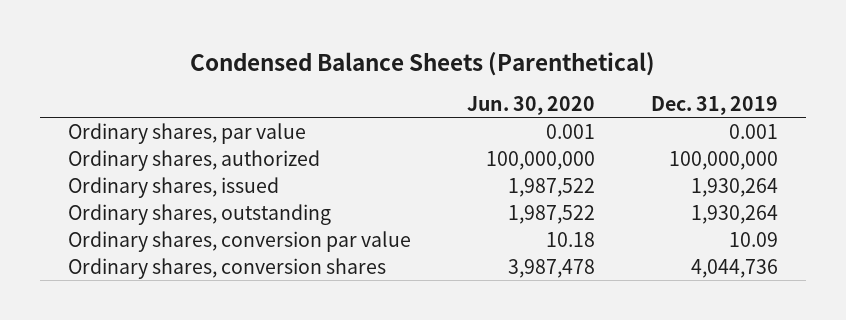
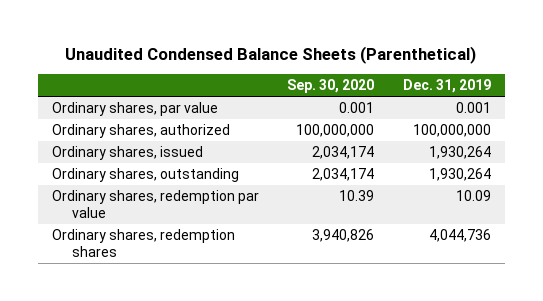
[190,51,656,76] Condensed Balance Sheets (Parenthetical) -> [65,45,477,64] Unaudited Condensed Balance Sheets (Parenthetical)
[467,95,596,115] Jun. 30, 2020 -> none
none -> [287,79,375,94] Sep. 30, 2020
[68,230,412,252] Ordinary shares, conversion par value -> [52,190,260,219] Ordinary shares, redemption par value
[68,257,387,279] Ordinary shares, conversion shares -> [52,229,236,258] Ordinary shares, redemption shares

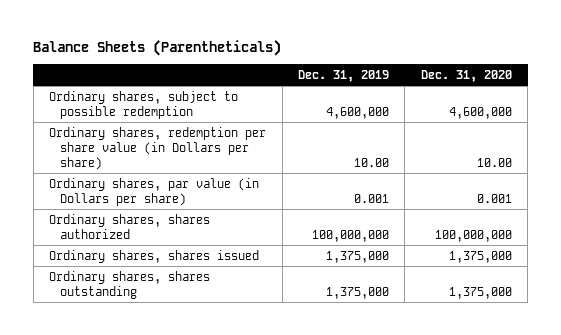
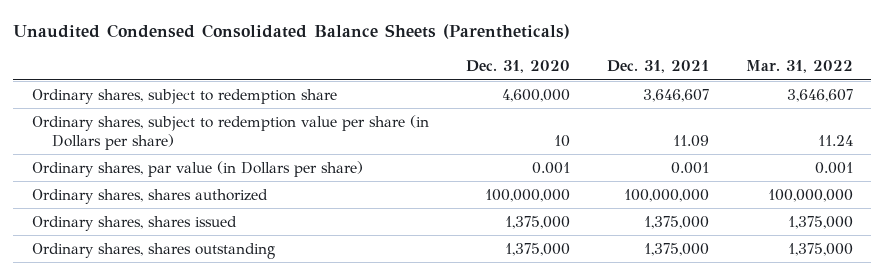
[33,40,282,57] Balance Sheets (Parentheticals) -> [12,23,570,39] Unaudited Condensed Consolidated Balance Sheets (Parentheticals)
[298,70,390,83] Dec. 31, 2019 -> none
none -> [606,60,709,74] Dec. 31, 2021
none -> [745,60,853,74] Mar. 31, 2022
[49,90,239,119] Ordinary shares, subject to possible redemption -> [31,89,337,105] Ordinary shares, subject to redemption share
[49,126,267,171] Ordinary shares, redemption per share value (in Dollars per share) -> [31,115,429,150] Ordinary shares, subject to redemption value per share (in Dollars per share)
[476,158,512,168] 10.00 -> [553,134,570,147] 10

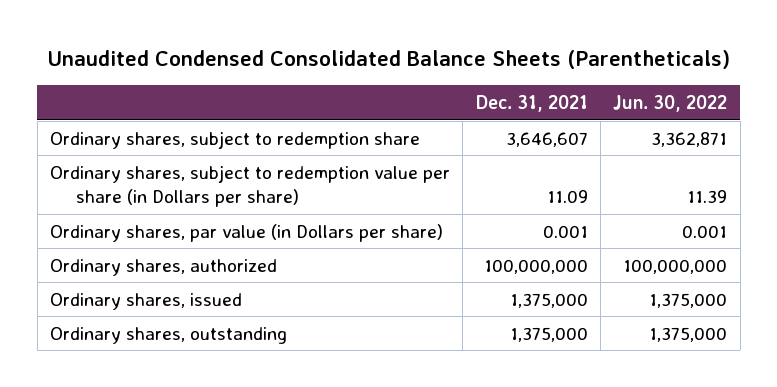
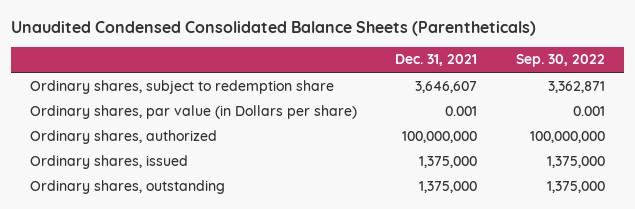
[613,94,728,112] Jun. 30, 2022 -> none
none -> [515,54,605,68] Sep. 30, 2022
[49,164,450,207] Ordinary shares, subject to redemption value per share (in Dollars per share) -> none

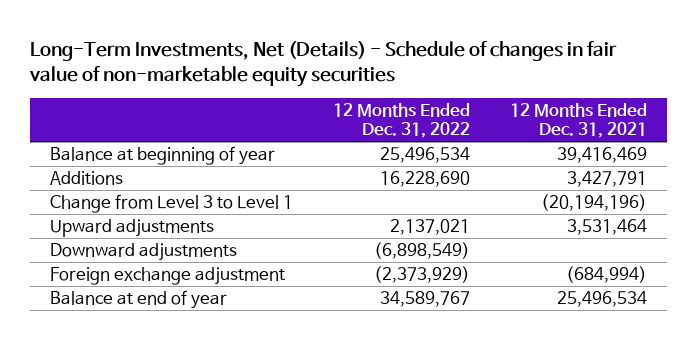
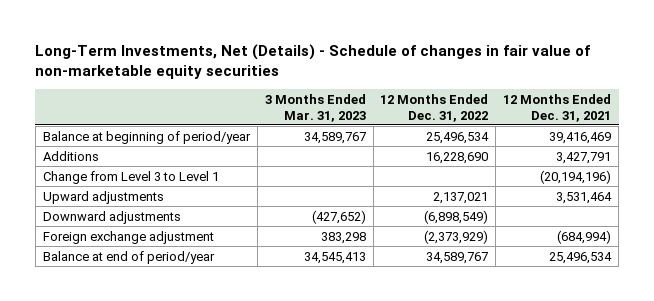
none -> [264,93,366,122] 3 Months Ended Mar. 31, 2023
[50,145,276,165] Balance at beginning of year -> [42,130,251,144] Balance at beginning of period/year
[50,289,228,309] Balance at end of year -> [42,250,215,264] Balance at end of period/year

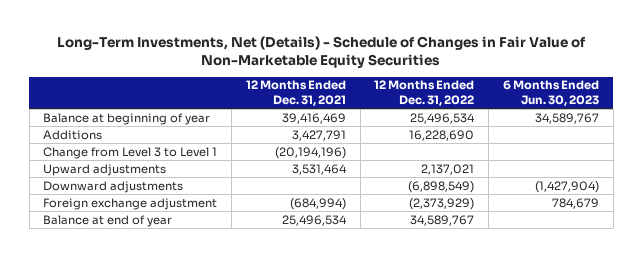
[35,43,591,80] Long-Term Investments, Net (Details) - Schedule of changes in fair value of non-marketable equity securities -> [57,36,587,69] Long-Term Investments, Net (Details) - Schedule of Changes in Fair Value of Non-Marketable Equity Securities
[264,93,366,122] 3 Months Ended Mar. 31, 2023 -> none
none -> [502,80,599,106] 6 Months Ended Jun. 30, 2023
[42,130,251,144] Balance at beginning of period/year -> [43,112,211,125] Balance at beginning of year
[42,250,215,264] Balance at end of period/year -> [43,214,173,227] Balance at end of year

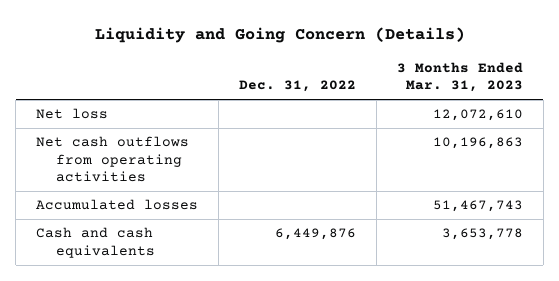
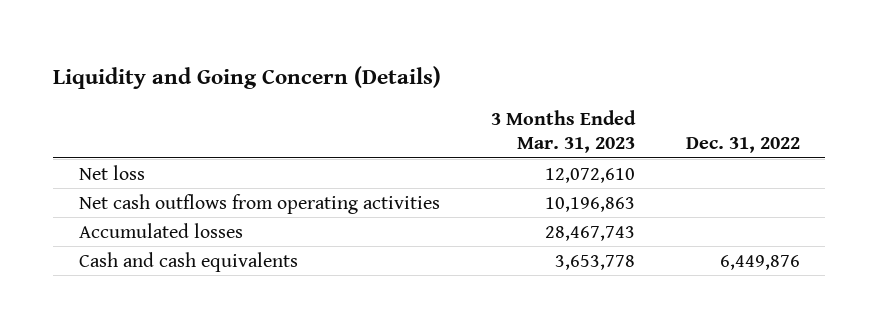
[432,200,523,213] 51,467,743 -> [544,225,635,241] 28,467,743

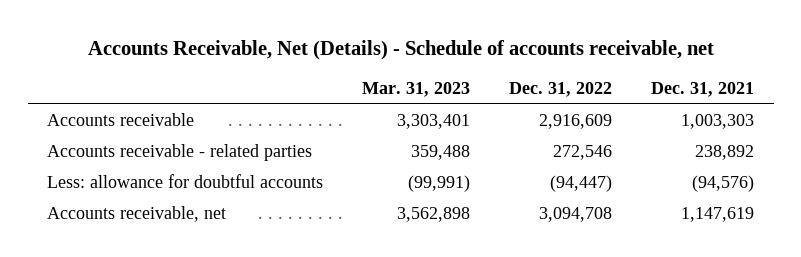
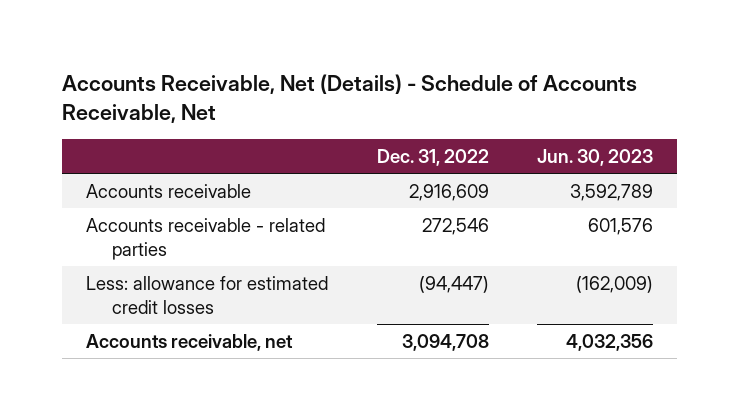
[87,40,714,61] Accounts Receivable, Net (Details) - Schedule of accounts receivable, net -> [62,74,638,124] Accounts Receivable, Net (Details) - Schedule of Accounts Receivable, Net
[362,82,471,98] Mar. 31, 2023 -> none
[651,82,755,98] Dec. 31, 2021 -> none
none -> [536,148,653,166] Jun. 30, 2023
[47,174,324,189] Less: allowance for doubtful accounts -> [86,275,329,314] Less: allowance for estimated credit losses

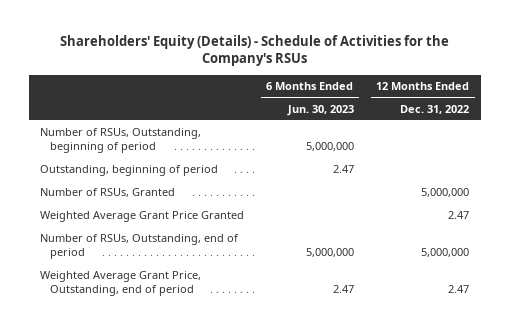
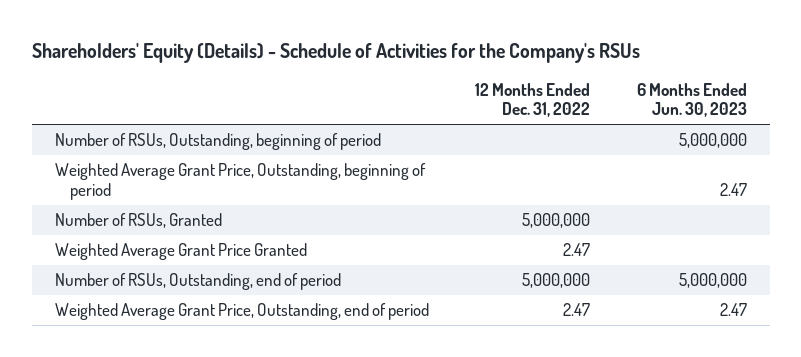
[39,165,218,177] Outstanding, beginning of period -> [54,163,426,200] Weighted Average Grant Price, Outstanding, beginning of period

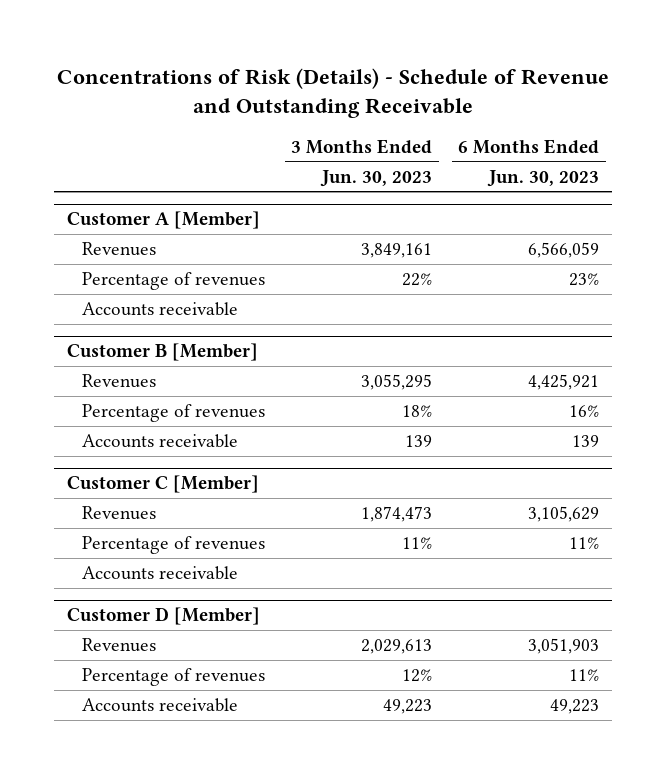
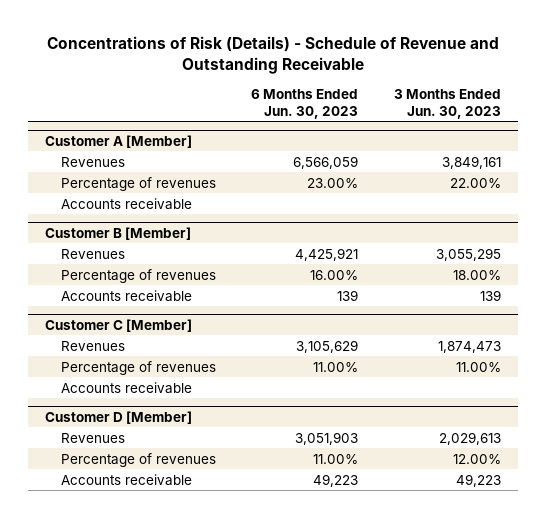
[402,272,433,286] 22% -> [449,177,501,188] 22.00%
[569,272,600,286] 23% -> [307,177,359,188] 23.00%
[402,404,433,417] 18% -> [452,269,501,280] 18.00%
[569,404,600,417] 16% -> [310,269,359,280] 16.00%
[402,536,433,549] 11% -> [455,361,501,372] 11.00%
[569,536,600,549] 11% -> [313,361,359,372] 11.00%
[402,668,433,682] 12% -> [452,453,501,464] 12.00%
[569,668,600,681] 11% -> [313,453,359,464] 11.00%

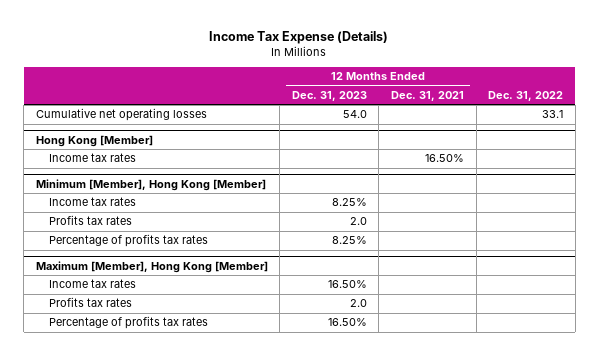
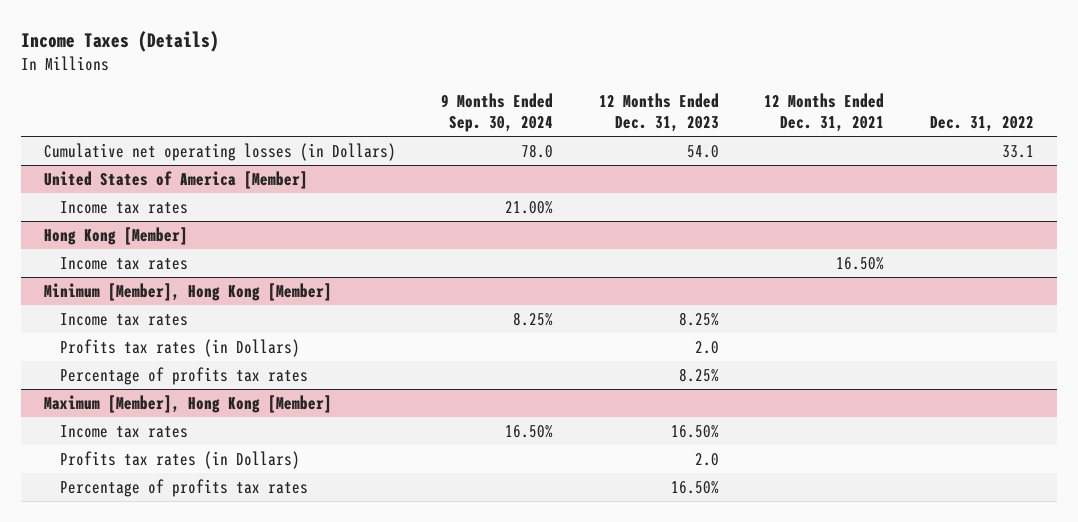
[209,30,389,44] Income Tax Expense (Details) -> [21,31,220,53] Income Taxes (Details)
none -> [441,92,554,133] 9 Months Ended Sep. 30, 2024
[35,108,207,122] Cumulative net operating losses -> [43,142,396,161] Cumulative net operating losses (in Dollars)
none -> [43,170,308,189] United States of America [Member]
none -> [60,200,189,214] Income tax rates
[48,215,132,226] Profits tax rates -> [60,338,301,357] Profits tax rates (in Dollars)
[48,297,132,308] Profits tax rates -> [60,450,301,469] Profits tax rates (in Dollars)

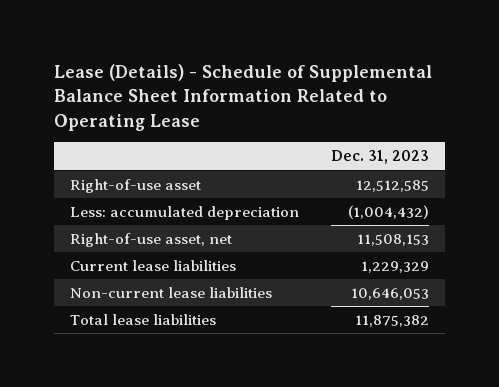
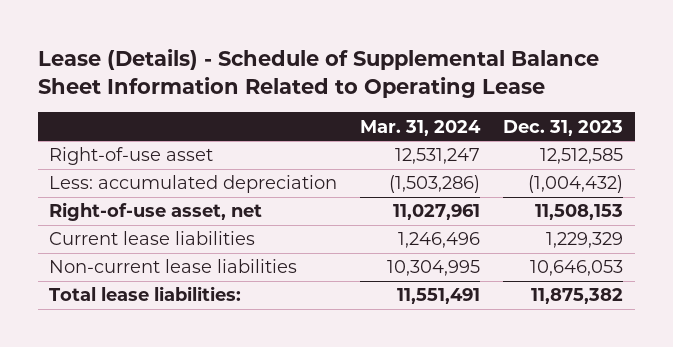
none -> [360,119,482,136] Mar. 31, 2024
[70,314,217,326] Total lease liabilities -> [49,286,242,302] Total lease liabilities:

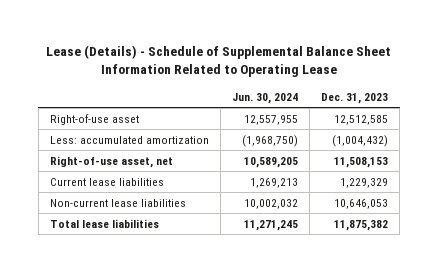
[360,119,482,136] Mar. 31, 2024 -> none
none -> [232,92,299,104] Jun. 30, 2024
[49,175,338,194] Less: accumulated depreciation -> [50,135,210,144] Less: accumulated amortization
[49,286,242,302] Total lease liabilities: -> [50,218,160,228] Total lease liabilities

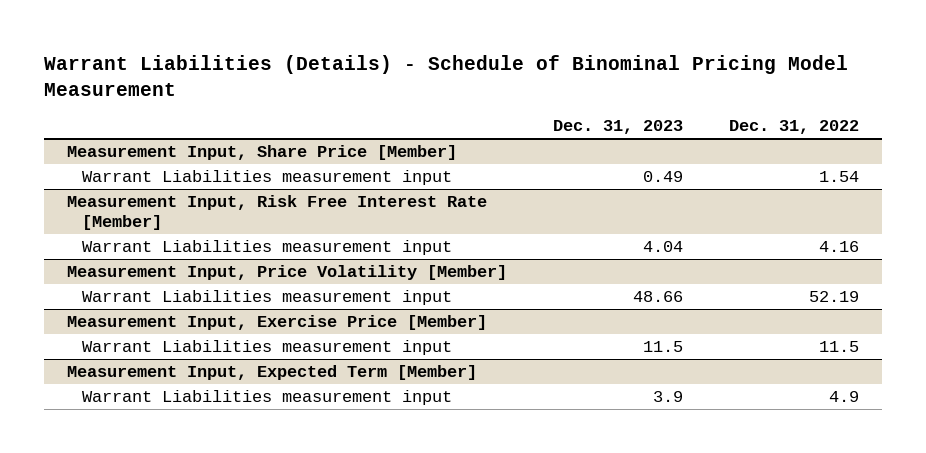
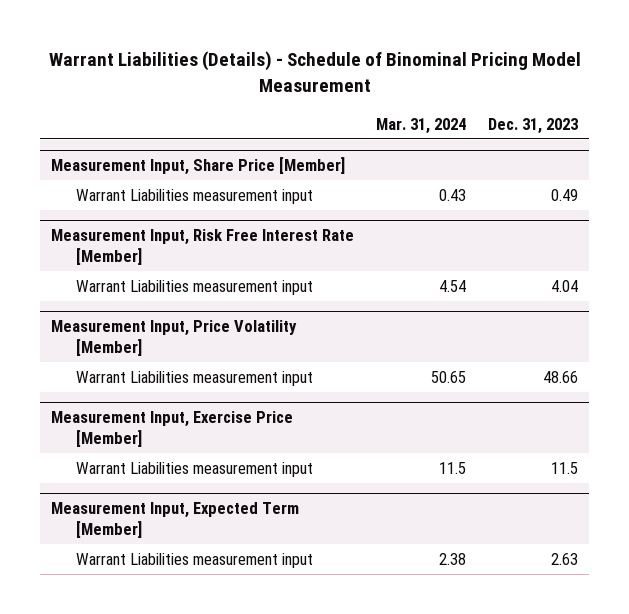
[729,120,860,135] Dec. 31, 2022 -> none
none -> [376,117,467,134] Mar. 31, 2024
[653,391,684,403] 3.9 -> [550,552,578,565] 2.63

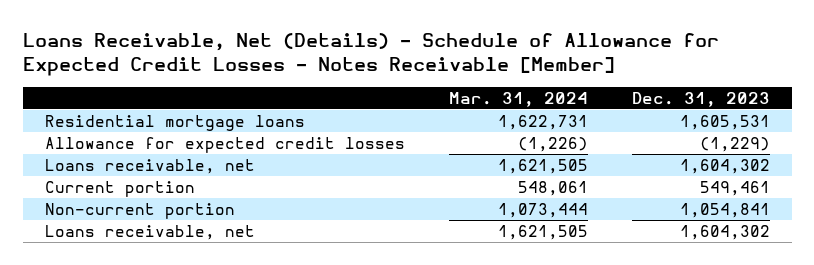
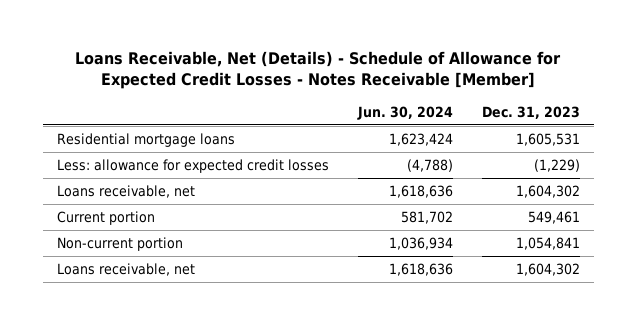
[448,91,588,107] Mar. 31, 2024 -> none
none -> [356,106,453,121] Jun. 30, 2024
[44,136,405,153] Allowance for expected credit losses -> [57,158,330,173] Less: allowance for expected credit losses

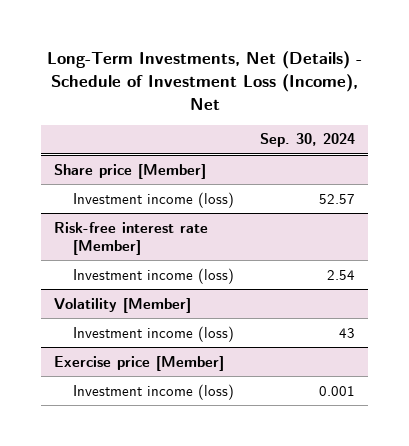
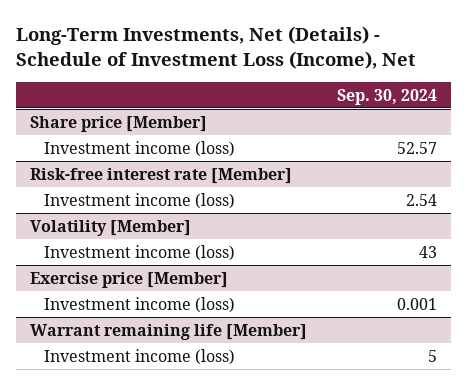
none -> [30,323,308,340] Warrant remaining life [Member]
none -> [43,348,235,365] Investment income (loss)

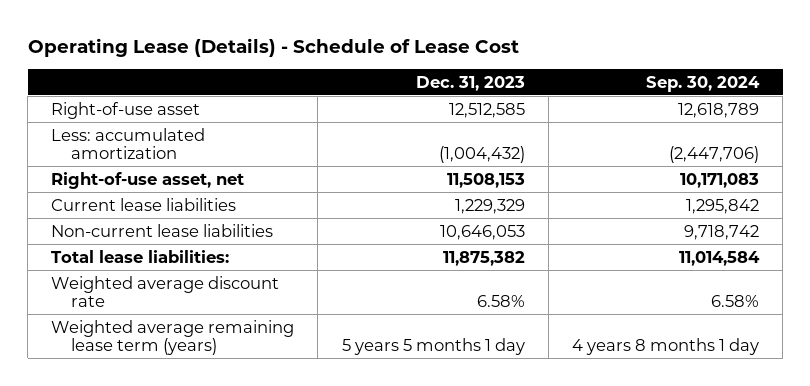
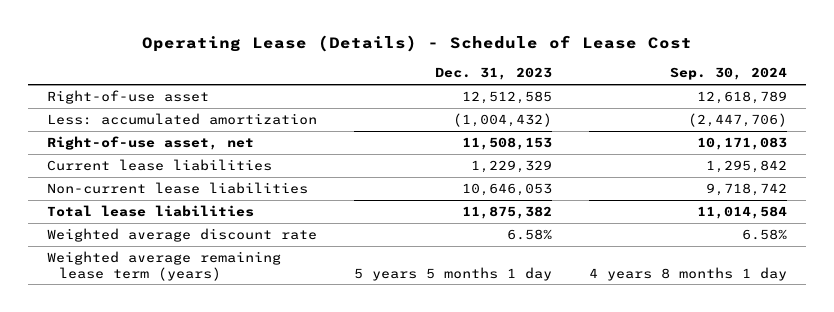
[51,249,230,263] Total lease liabilities: -> [46,205,254,218] Total lease liabilities

